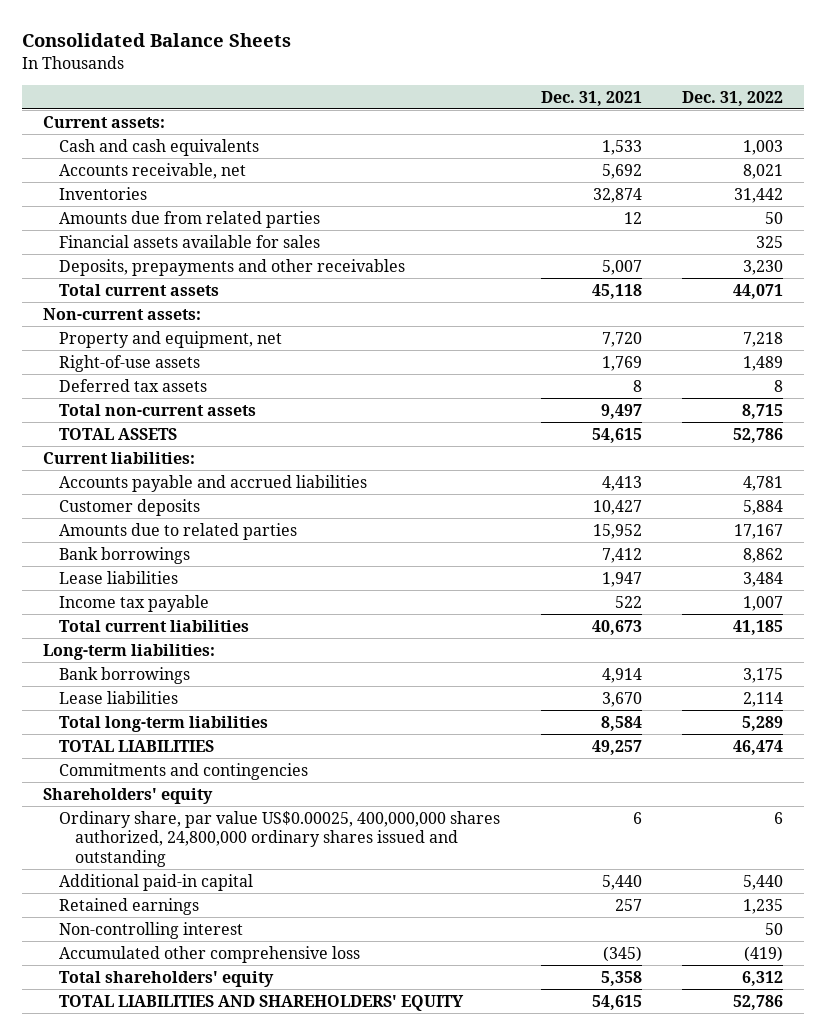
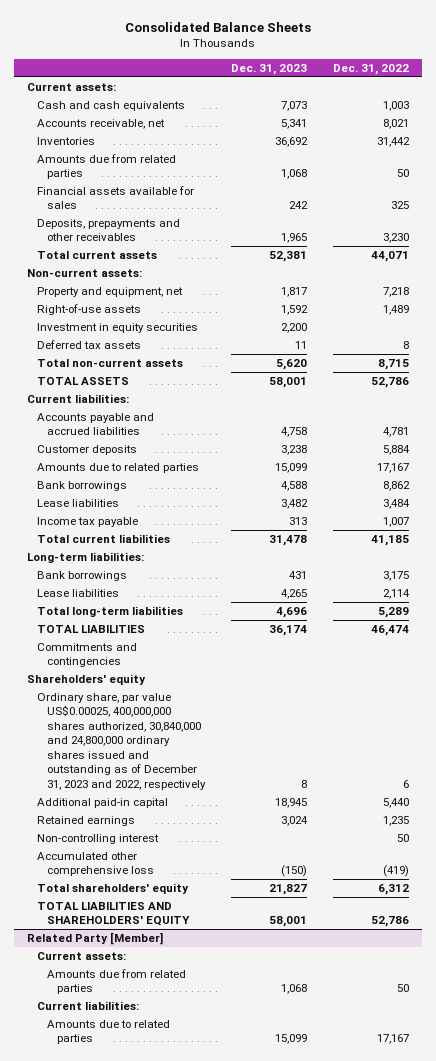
[540,90,642,106] Dec. 31, 2021 -> none
none -> [230,63,307,75] Dec. 31, 2023
none -> [37,322,199,333] Investment in equity securities
[58,810,500,868] Ordinary share, par value US$0.00025, 400,000,000 shares authorized, 24,800,000 ordinary shares issued and outstanding -> [37,692,206,790] Ordinary share, par value US$0.00025, 400,000,000 shares authorized, 30,840,000 and 24,800,000 ordinary shares issued and outstanding as of December 31, 2023 and 2022, respectively
none -> [27,931,164,945] Related Party [Member]
none -> [37,951,127,960] Current assets:
none -> [46,968,186,995] Amounts due from related parties
none -> [37,1000,140,1010] Current liabilities:
none -> [46,1019,170,1045] Amounts due to related parties

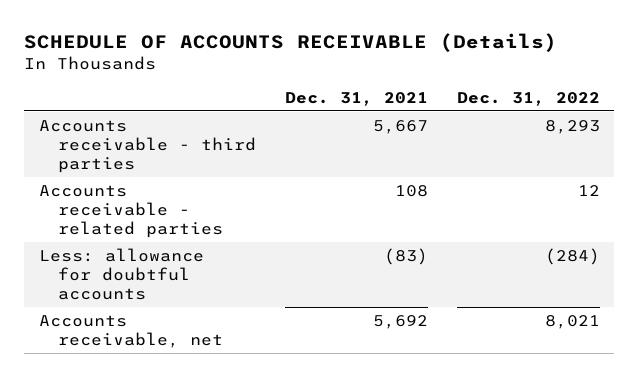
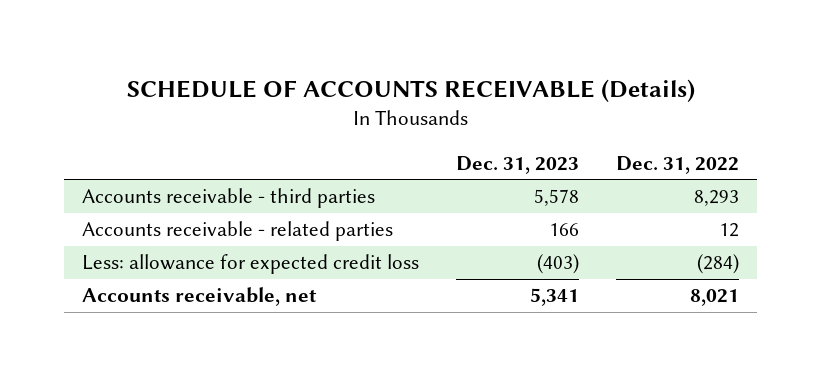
[285,92,429,107] Dec. 31, 2021 -> none
none -> [456,155,580,174] Dec. 31, 2023
[38,247,204,301] Less: allowance for doubtful accounts -> [82,254,420,275] Less: allowance for expected credit loss

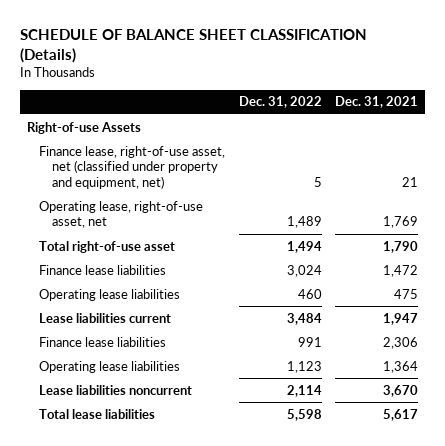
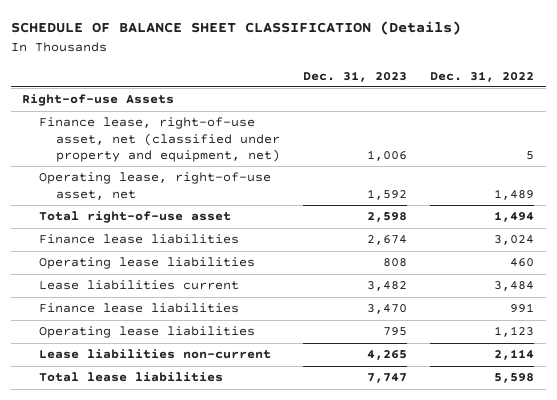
[335,96,419,109] Dec. 31, 2021 -> none
none -> [303,70,408,82] Dec. 31, 2023
[39,384,193,395] Lease liabilities noncurrent -> [39,349,272,360] Lease liabilities non-current

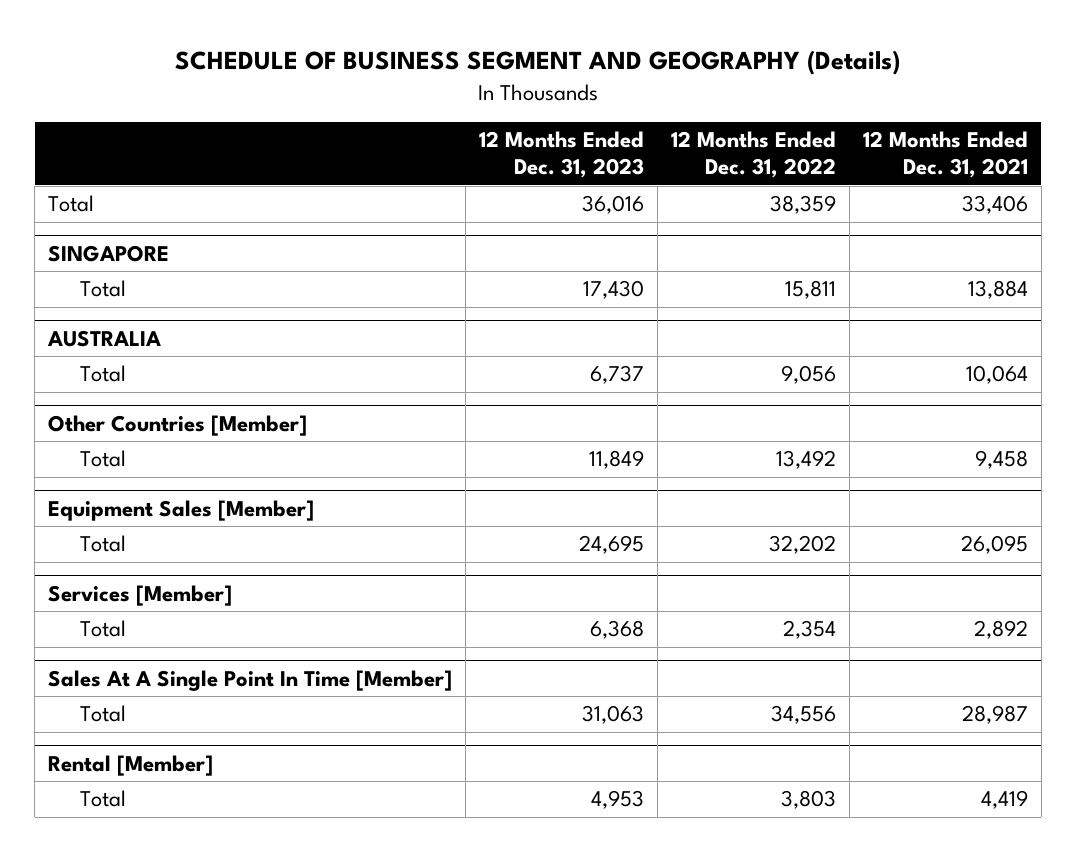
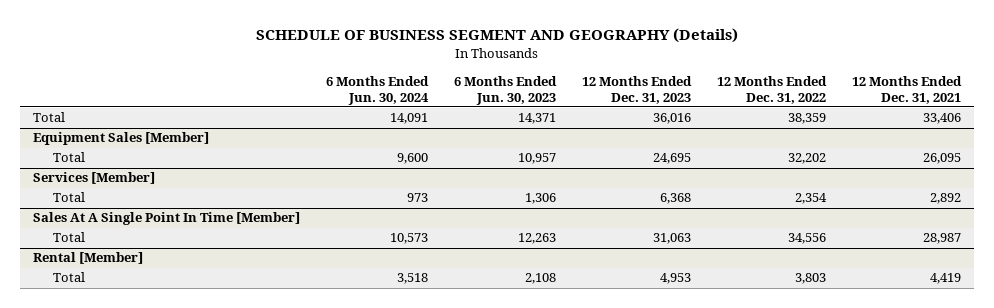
none -> [325,75,429,105] 6 Months Ended Jun. 30, 2024
none -> [453,75,557,105] 6 Months Ended Jun. 30, 2023
[48,244,170,262] SINGAPORE -> none
[80,280,127,298] Total -> none
[47,329,162,347] AUSTRALIA -> none
[80,365,127,383] Total -> none
[48,414,308,436] Other Countries [Member] -> none
[80,450,127,468] Total -> none

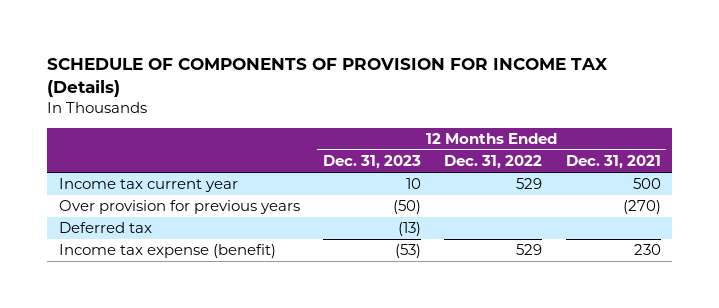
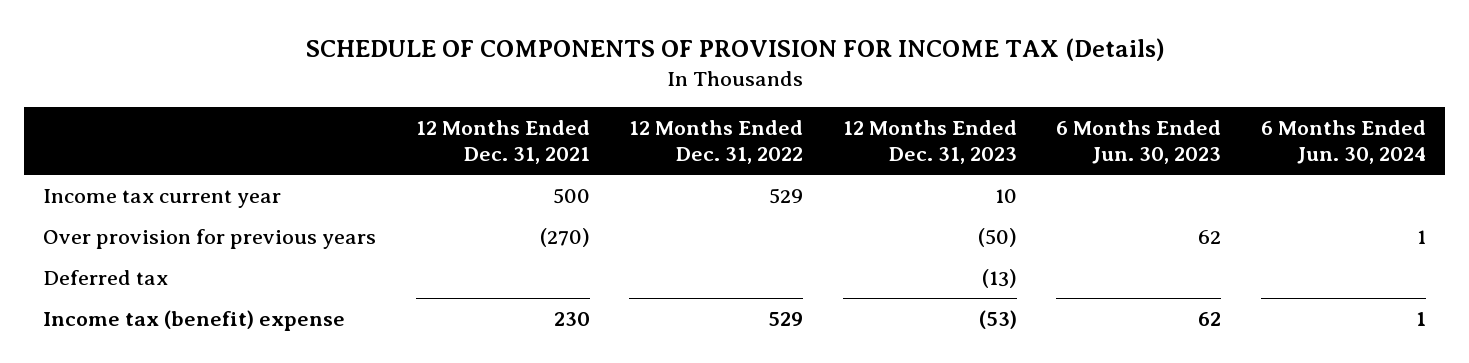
none -> [1056,120,1222,164] 6 Months Ended Jun. 30, 2023
none -> [1260,120,1426,164] 6 Months Ended Jun. 30, 2024
[58,244,276,259] Income tax expense (benefit) -> [43,309,346,331] Income tax (benefit) expense

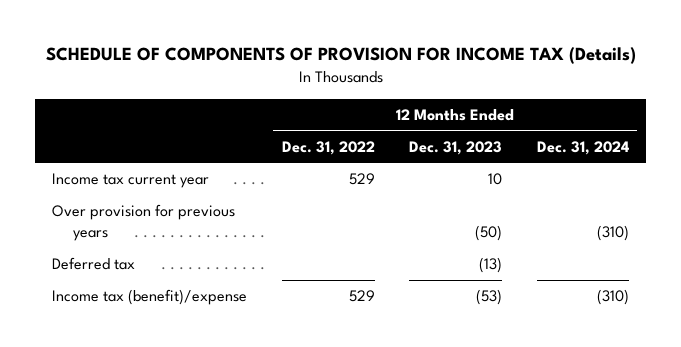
[415,120,590,164] 12 Months Ended Dec. 31, 2021 -> none
[1056,120,1222,164] 6 Months Ended Jun. 30, 2023 -> none
[1260,120,1426,164] 6 Months Ended Jun. 30, 2024 -> none
none -> [536,140,629,155] Dec. 31, 2024
[43,309,346,331] Income tax (benefit) expense -> [52,289,248,306] Income tax (benefit)/expense

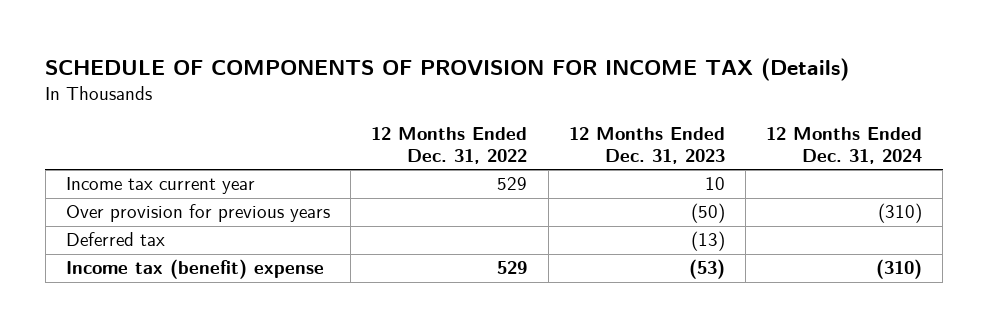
[52,289,248,306] Income tax (benefit)/expense -> [66,259,325,280] Income tax (benefit) expense

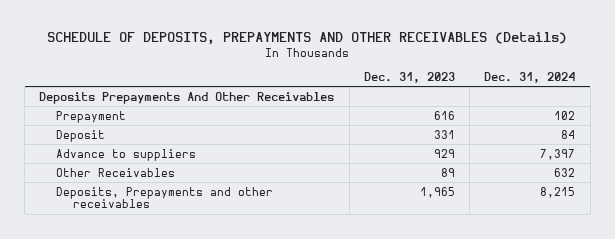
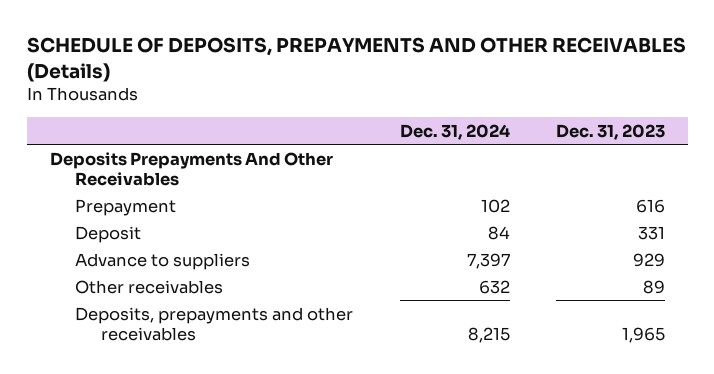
[56,167,176,177] Other Receivables -> [75,279,224,294] Other receivables
[56,186,274,209] Deposits, Prepayments and other receivables -> [75,306,354,341] Deposits, prepayments and other receivables

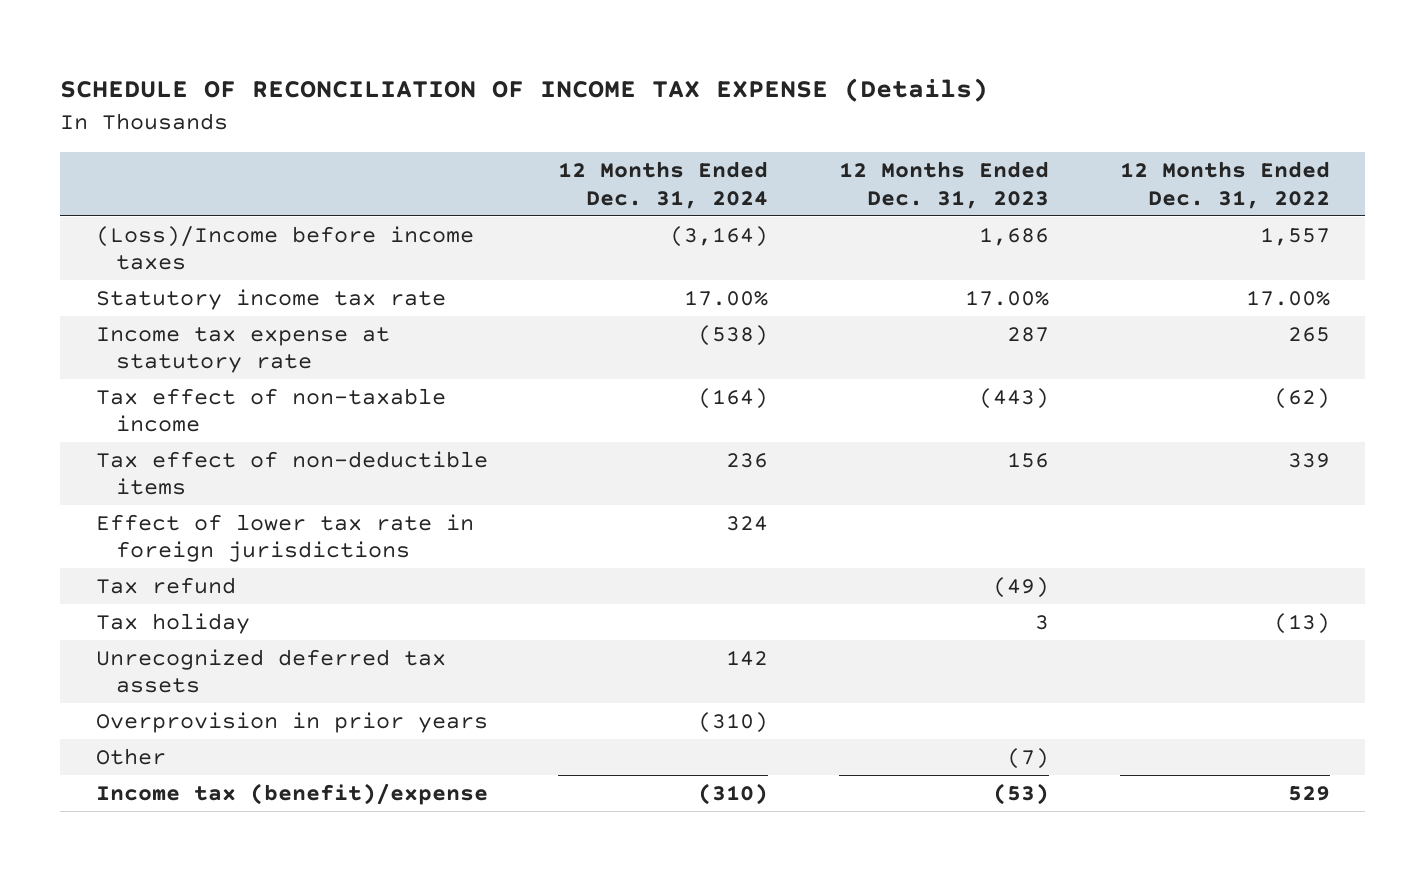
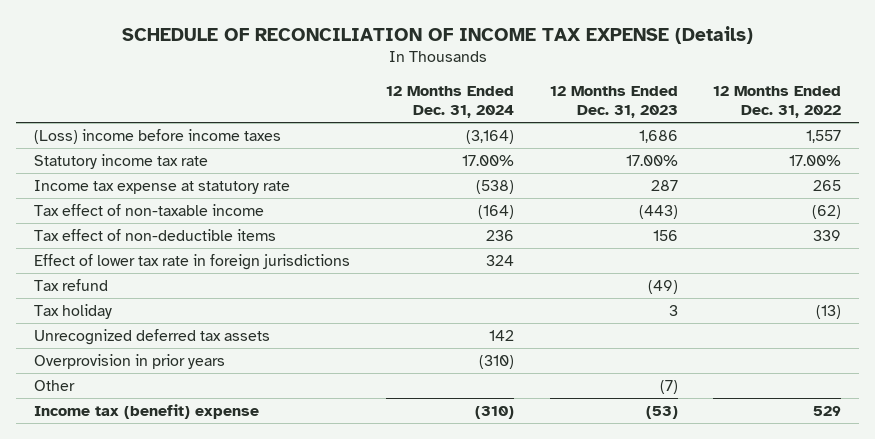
[95,226,474,271] (Loss)/Income before income taxes -> [33,128,281,144] (Loss) income before income taxes
[95,783,488,806] Income tax (benefit)/expense -> [33,403,259,419] Income tax (benefit) expense

